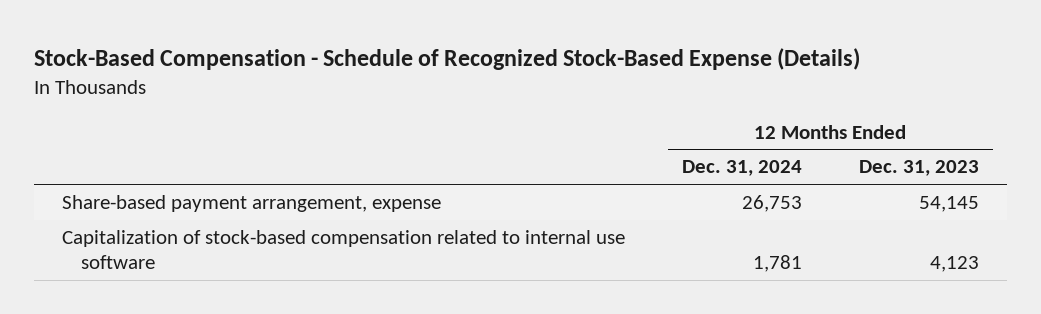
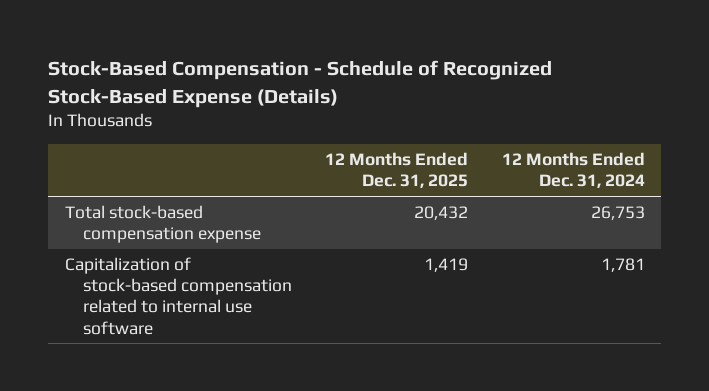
[858,160,979,177] Dec. 31, 2023 -> none
none -> [325,152,469,189] 12 Months Ended Dec. 31, 2025
[62,195,442,213] Share-based payment arrangement, expense -> [64,205,261,244] Total stock-based compensation expense

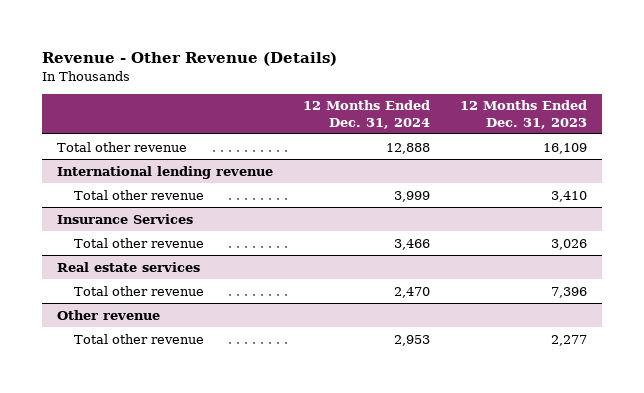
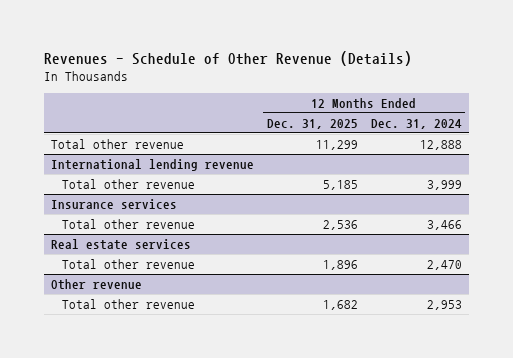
[42,51,338,66] Revenue - Other Revenue (Details) -> [43,51,412,67] Revenues - Schedule of Other Revenue (Details)
[460,100,588,129] 12 Months Ended Dec. 31, 2023 -> none
none -> [266,118,358,129] Dec. 31, 2025
[57,213,194,224] Insurance Services -> [50,198,177,209] Insurance services

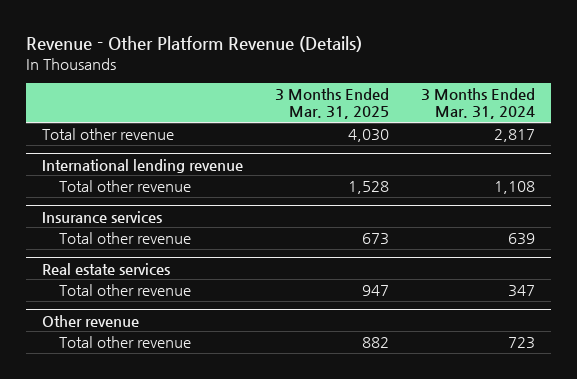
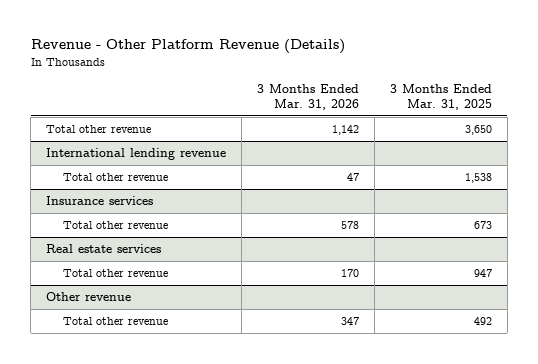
[420,88,535,120] 3 Months Ended Mar. 31, 2024 -> none
none -> [256,84,359,111] 3 Months Ended Mar. 31, 2026
[348,128,390,142] 4,030 -> [464,124,492,135] 3,650
[348,180,390,194] 1,528 -> [464,172,492,183] 1,538
[362,336,390,348] 882 -> [473,316,492,325] 492

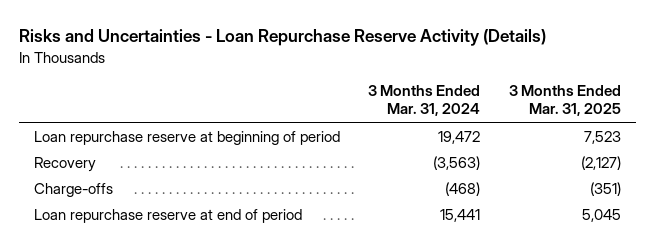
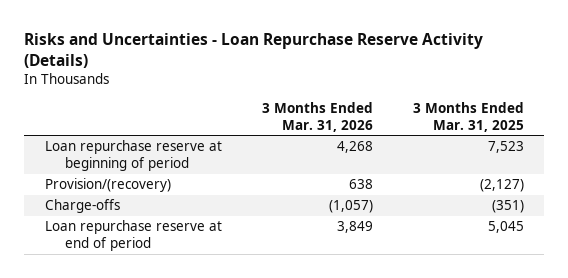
[368,85,481,117] 3 Months Ended Mar. 31, 2024 -> none
none -> [261,101,373,132] 3 Months Ended Mar. 31, 2026
[33,156,96,172] Recovery -> [44,178,171,193] Provision/(recovery)

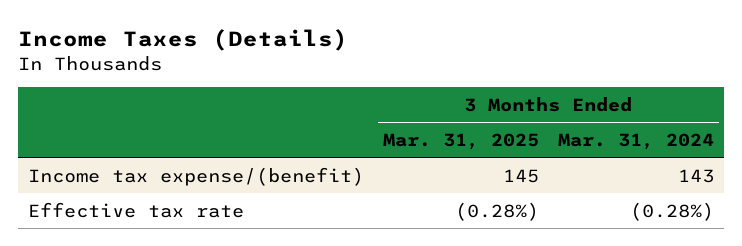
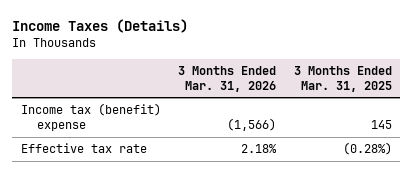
[557,132,714,150] Mar. 31, 2024 -> none
none -> [178,65,277,92] 3 Months Ended Mar. 31, 2026
[27,166,364,186] Income tax expense/(benefit) -> [20,103,161,132] Income tax (benefit) expense

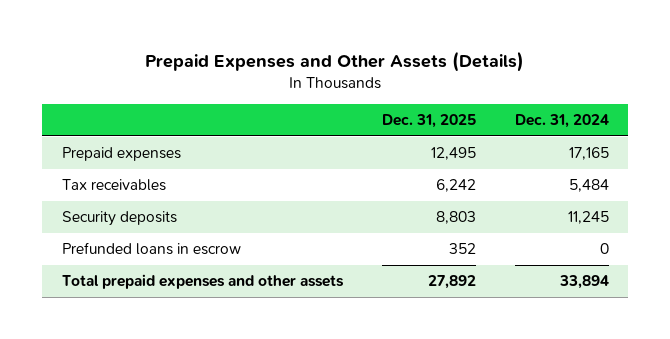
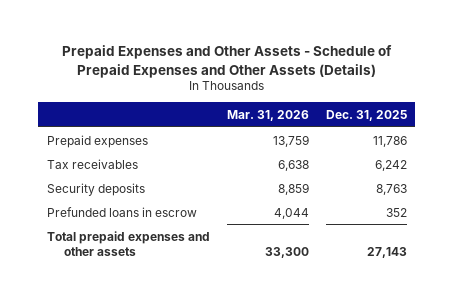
[145,50,525,72] Prepaid Expenses and Other Assets (Details) -> [61,45,392,78] Prepaid Expenses and Other Assets - Schedule of Prepaid Expenses and Other Assets (Details)
[514,114,609,129] Dec. 31, 2024 -> none
none -> [226,109,309,121] Mar. 31, 2026
[430,147,476,161] 12,495 -> [372,135,407,147] 11,786
[435,211,476,225] 8,803 -> [375,183,407,195] 8,763
[427,275,476,290] 27,892 -> [366,246,407,258] 27,143

